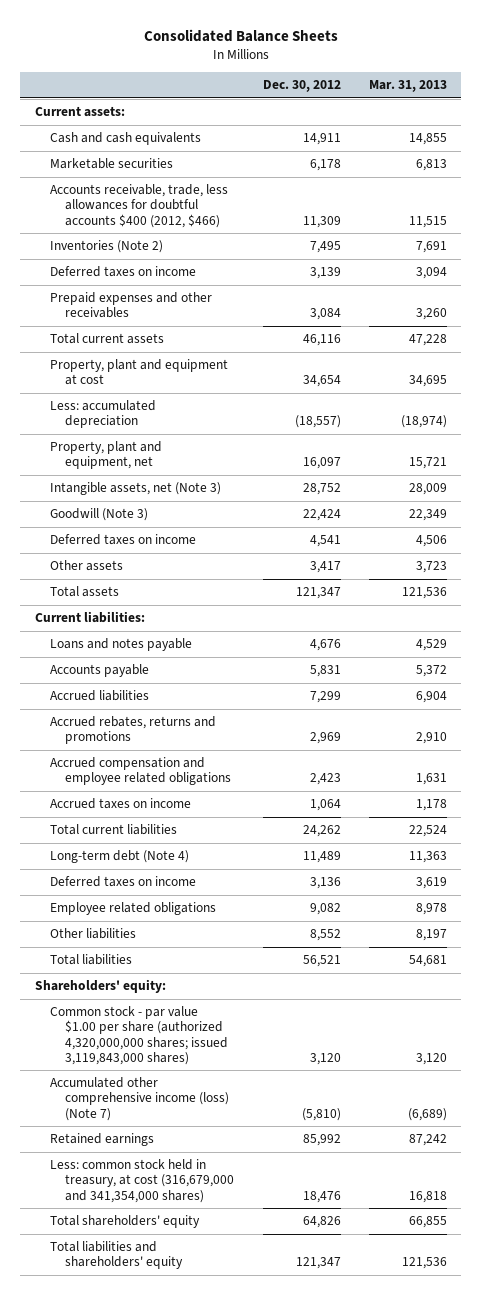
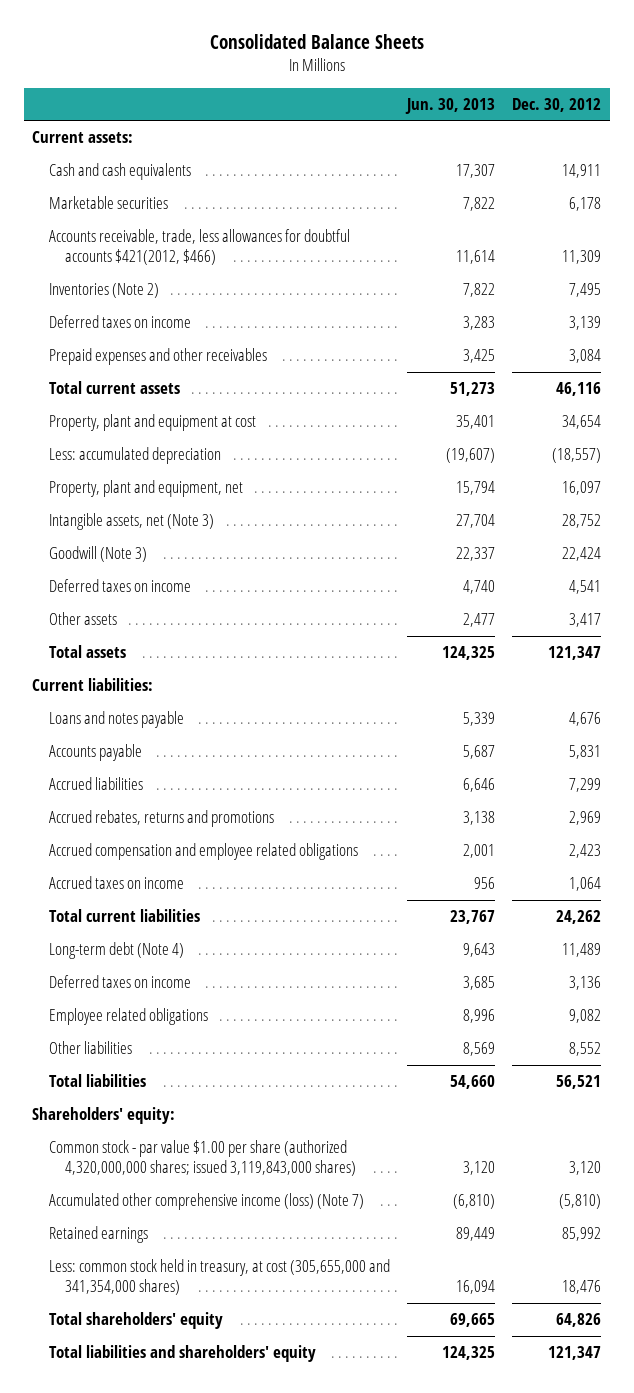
[369,80,448,93] Mar. 31, 2013 -> none
none -> [404,97,495,114] Jun. 30, 2013
[49,184,228,228] Accounts receivable, trade, less allowances for doubtful accounts $400 (2012, $466) -> [48,229,350,266] Accounts receivable, trade, less allowances for doubtful accounts $421(2012, $466)
[49,1159,234,1203] Less: common stock held in treasury, at cost (316,679,000 and 341,354,000 shares) -> [48,1259,390,1296] Less: common stock held in treasury, at cost (305,655,000 and 341,354,000 shares)

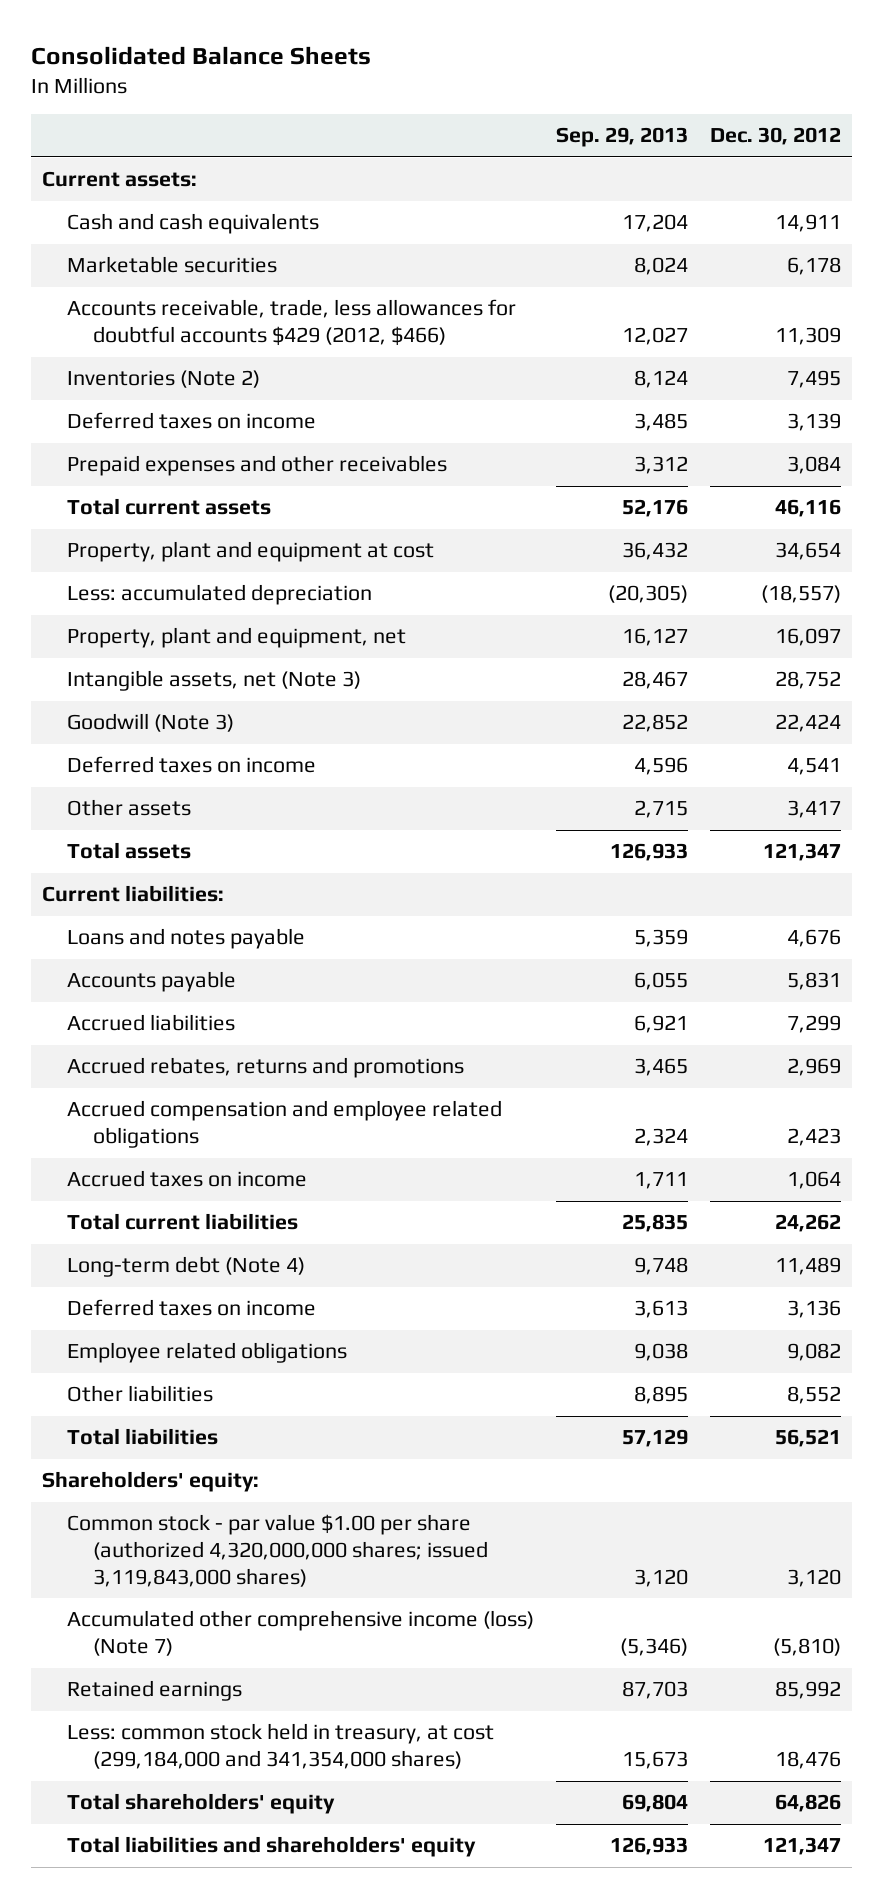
[404,97,495,114] Jun. 30, 2013 -> none
none -> [556,127,689,148] Sep. 29, 2013
[48,229,350,266] Accounts receivable, trade, less allowances for doubtful accounts $421(2012, $466) -> [67,299,517,347] Accounts receivable, trade, less allowances for doubtful accounts $429 (2012, $466)
[48,1259,390,1296] Less: common stock held in treasury, at cost (305,655,000 and 341,354,000 shares) -> [67,1723,495,1770] Less: common stock held in treasury, at cost (299,184,000 and 341,354,000 shares)

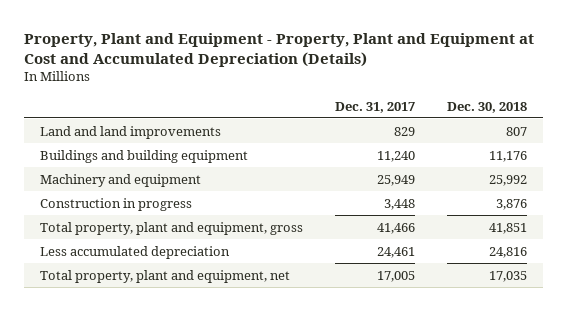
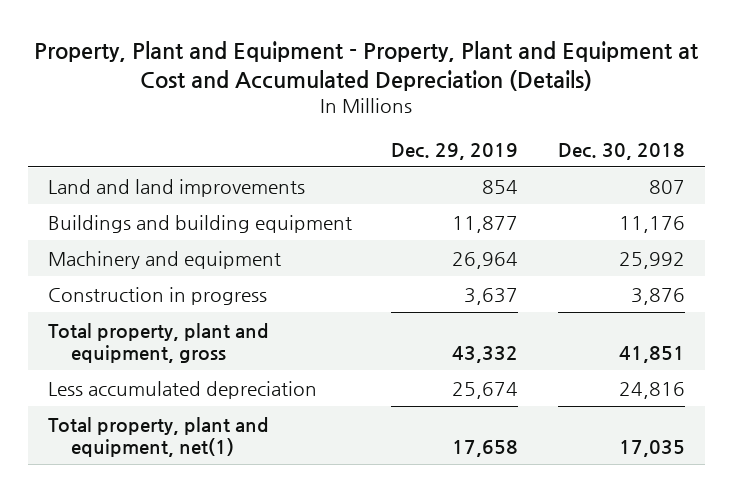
[334,101,415,113] Dec. 31, 2017 -> none
none -> [391,142,519,160] Dec. 29, 2019
[39,269,290,283] Total property, plant and equipment, net -> [48,416,270,457] Total property, plant and equipment, net(1)

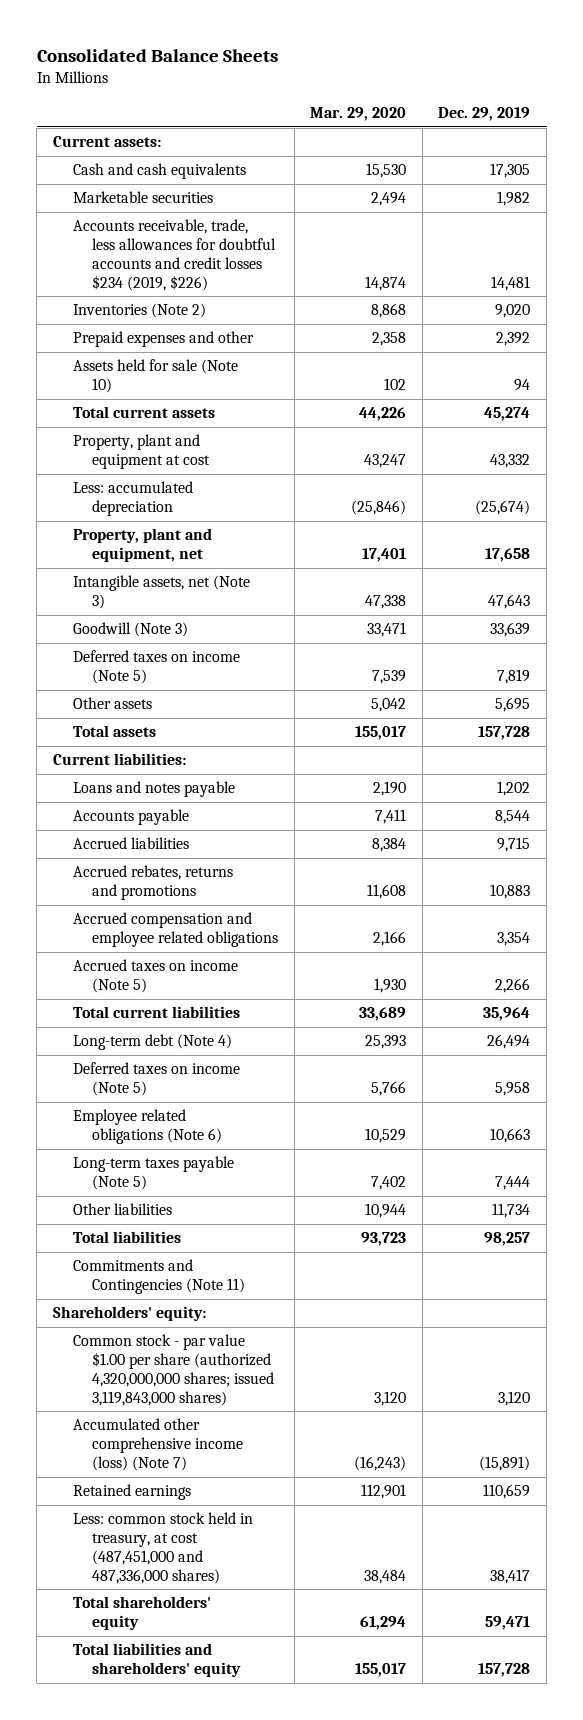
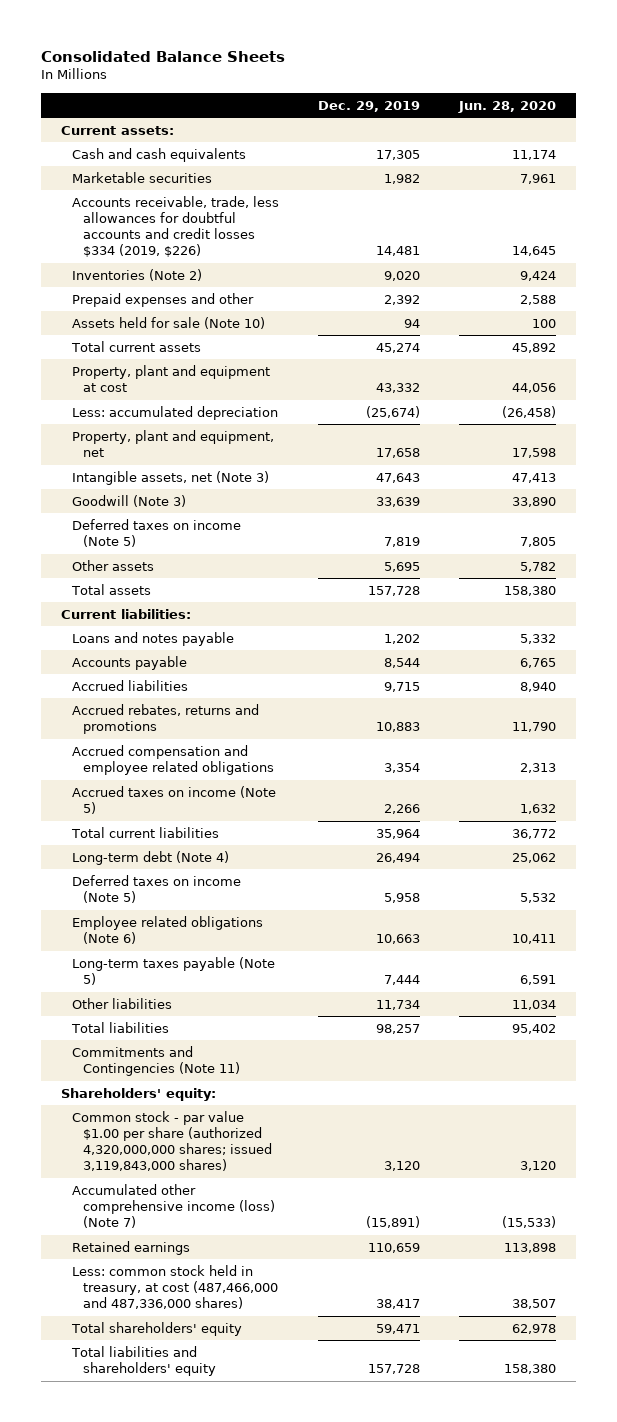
[310,107,407,122] Mar. 29, 2020 -> none
none -> [458,100,557,113] Jun. 28, 2020
[72,219,277,292] Accounts receivable, trade, less allowances for doubtful accounts and credit losses $234 (2019, $226) -> [72,196,280,258] Accounts receivable, trade, less allowances for doubtful accounts and credit losses $334 (2019, $226)
[72,1512,253,1585] Less: common stock held in treasury, at cost (487,451,000 and 487,336,000 shares) -> [72,1265,279,1310] Less: common stock held in treasury, at cost (487,466,000 and 487,336,000 shares)

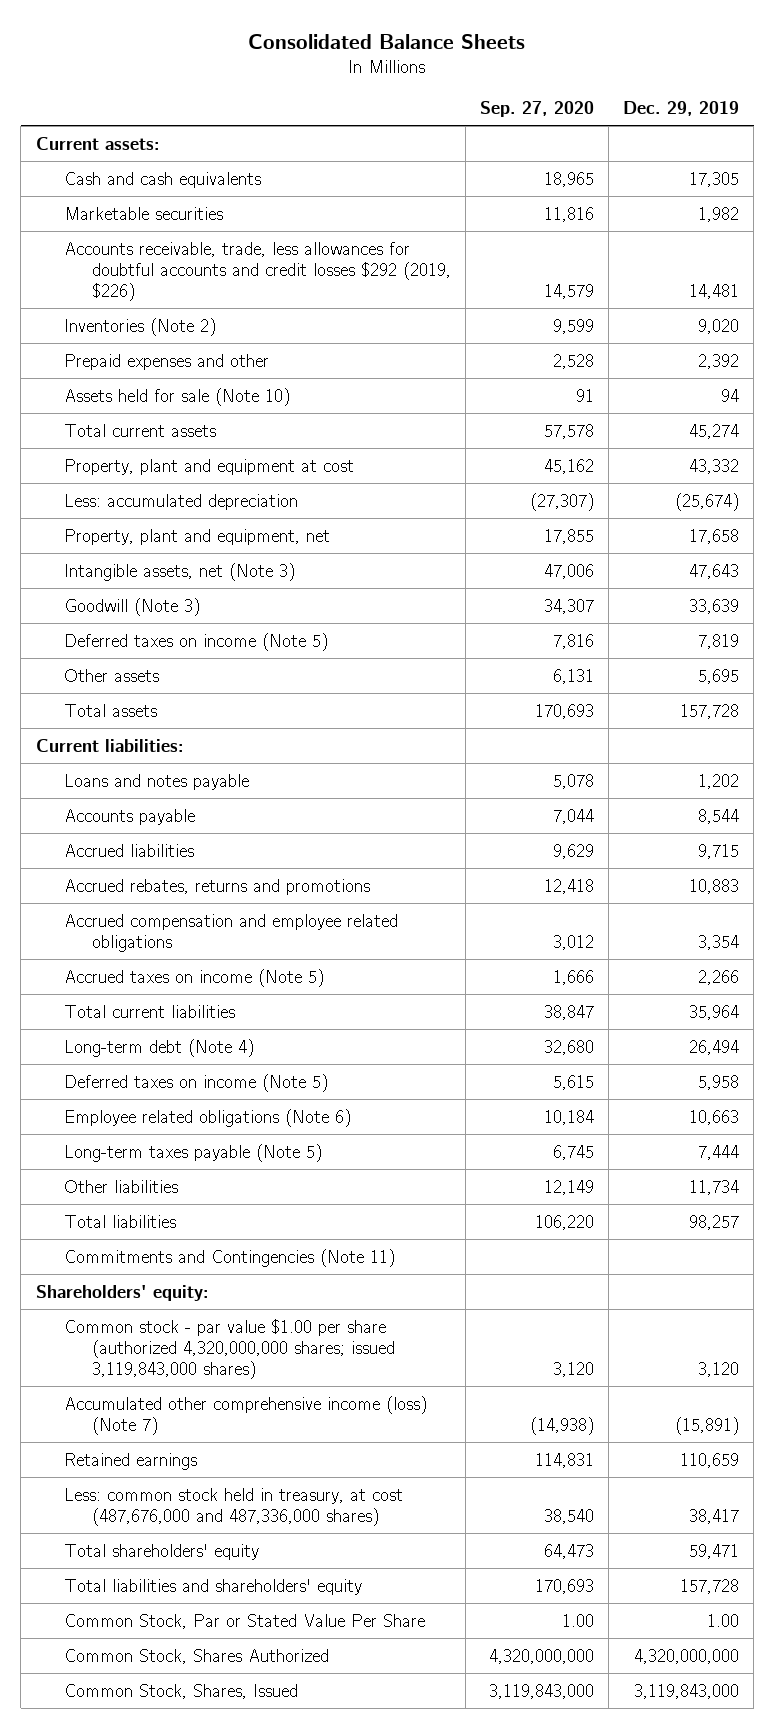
[458,100,557,113] Jun. 28, 2020 -> none
none -> [479,100,594,117] Sep. 27, 2020
[72,196,280,258] Accounts receivable, trade, less allowances for doubtful accounts and credit losses $334 (2019, $226) -> [63,241,451,301] Accounts receivable, trade, less allowances for doubtful accounts and credit losses $292 (2019, $226)
[72,1265,279,1310] Less: common stock held in treasury, at cost (487,466,000 and 487,336,000 shares) -> [63,1487,403,1526] Less: common stock held in treasury, at cost (487,676,000 and 487,336,000 shares)
none -> [63,1613,425,1629] Common Stock, Par or Stated Value Per Share
none -> [63,1648,329,1664] Common Stock, Shares Authorized
none -> [63,1683,298,1699] Common Stock, Shares, Issued

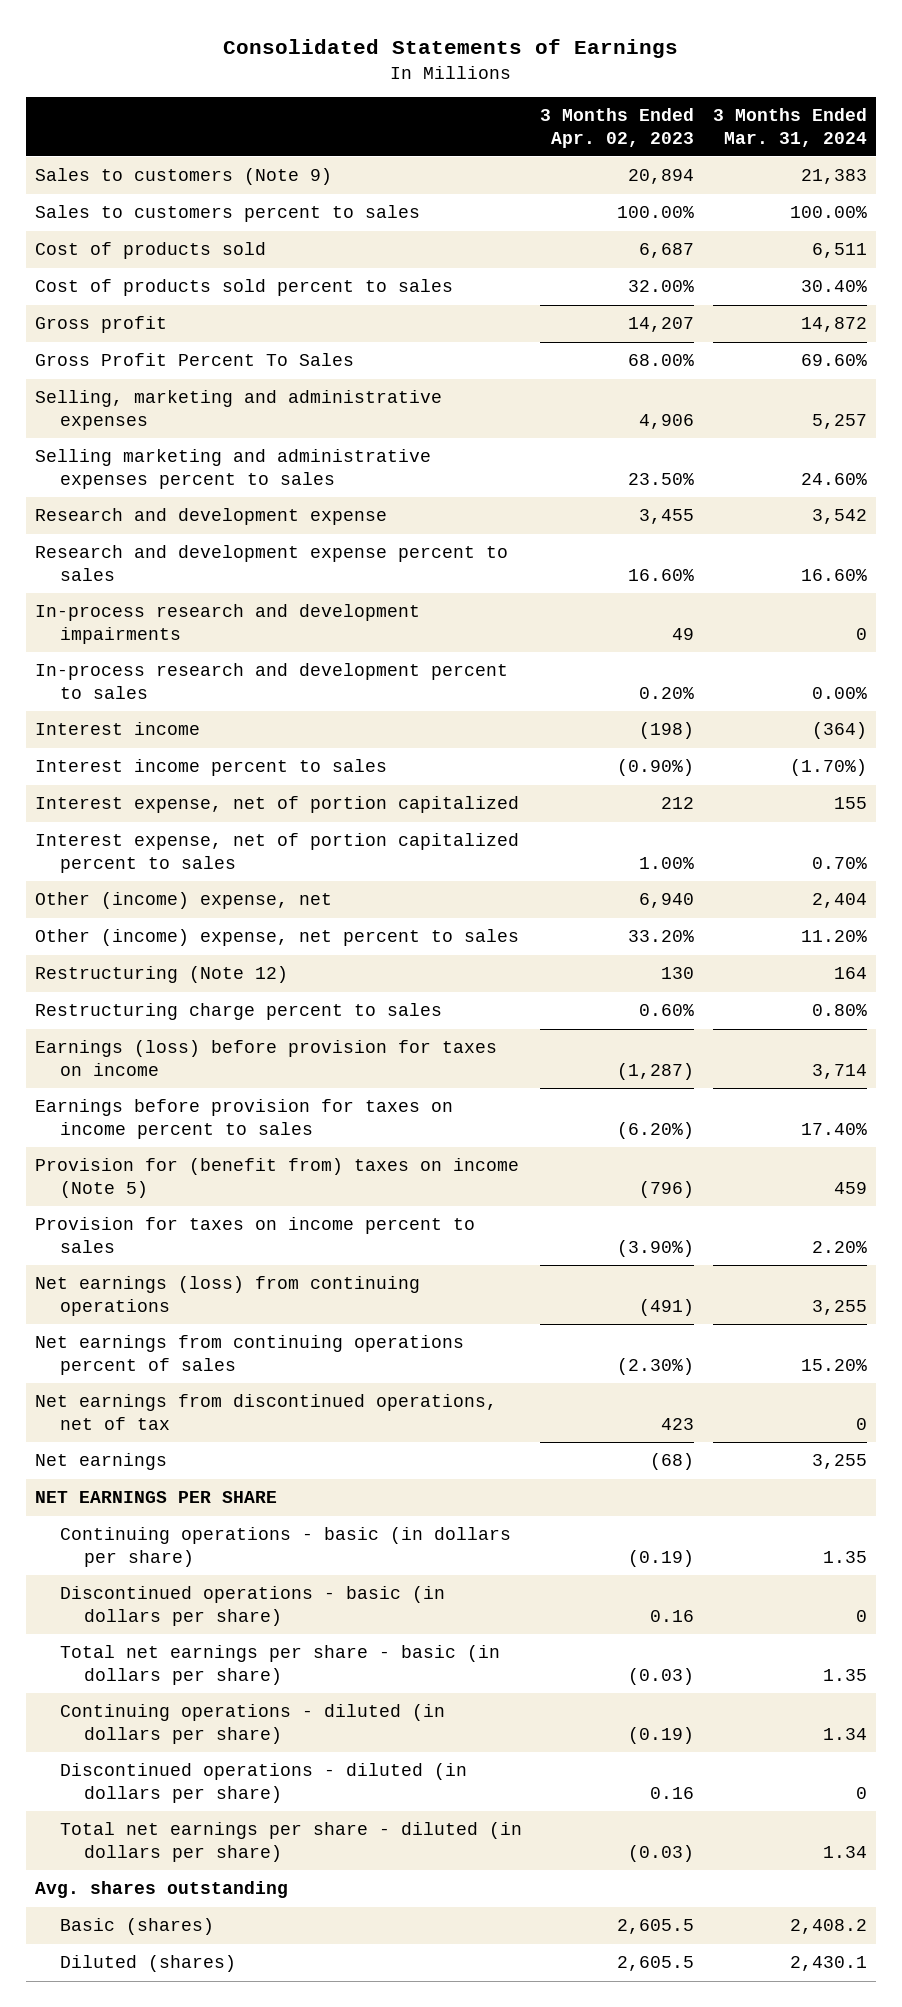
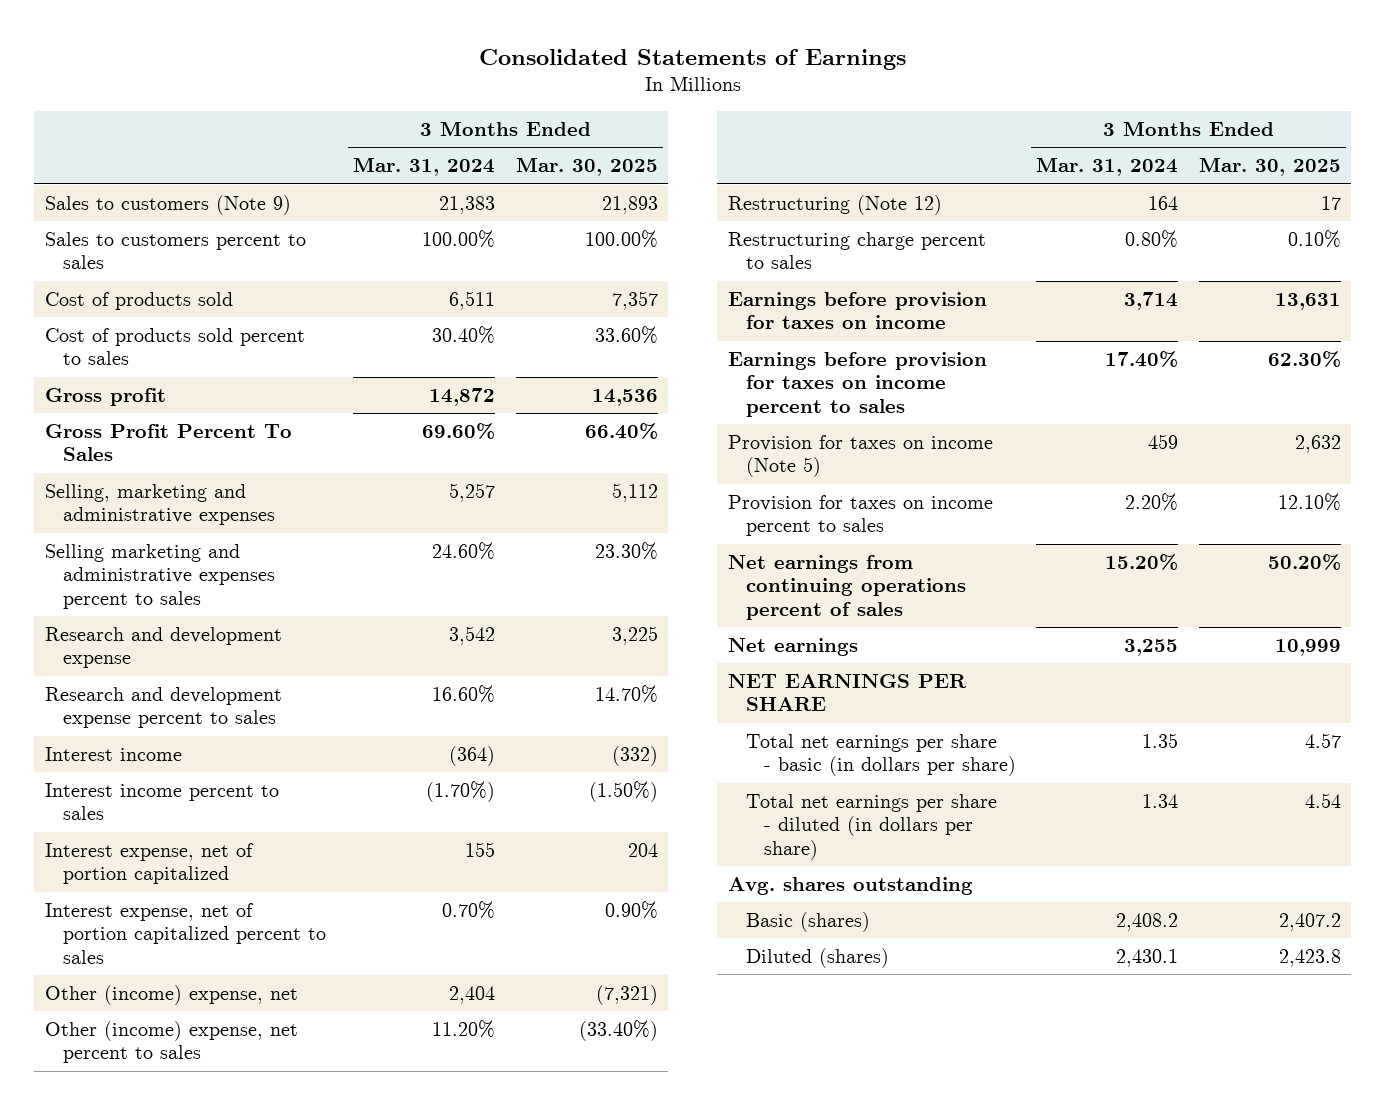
[540,108,695,148] 3 Months Ended Apr. 02, 2023 -> none
none -> [515,157,658,177] Mar. 30, 2025
[35,604,421,644] In-process research and development impairments -> none
[35,663,509,699] In-process research and development percent to sales -> none
[35,1040,498,1076] Earnings (loss) before provision for taxes on income -> [727,291,987,330] Earnings before provision for taxes on income
[35,1158,520,1198] Provision for (benefit from) taxes on income (Note 5) -> [727,434,993,478] Provision for taxes on income (Note 5)
[35,1276,421,1316] Net earnings (loss) from continuing operations -> none
[35,1394,498,1430] Net earnings from discontinued operations, net of tax -> none
[59,1527,511,1567] Continuing operations - basic (in dollars per share) -> none
[59,1586,445,1626] Discontinued operations - basic (in dollars per share) -> none
[59,1704,445,1744] Continuing operations - diluted (in dollars per share) -> none
[59,1763,467,1803] Discontinued operations - diluted (in dollars per share) -> none

